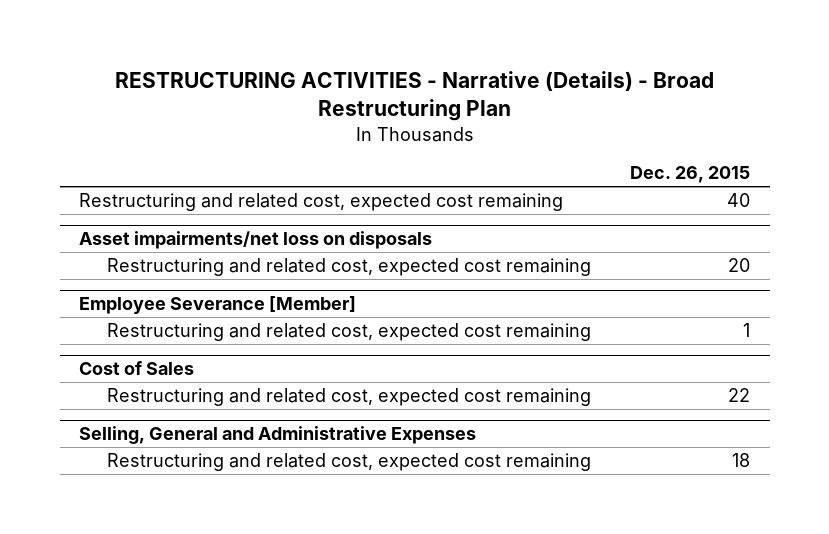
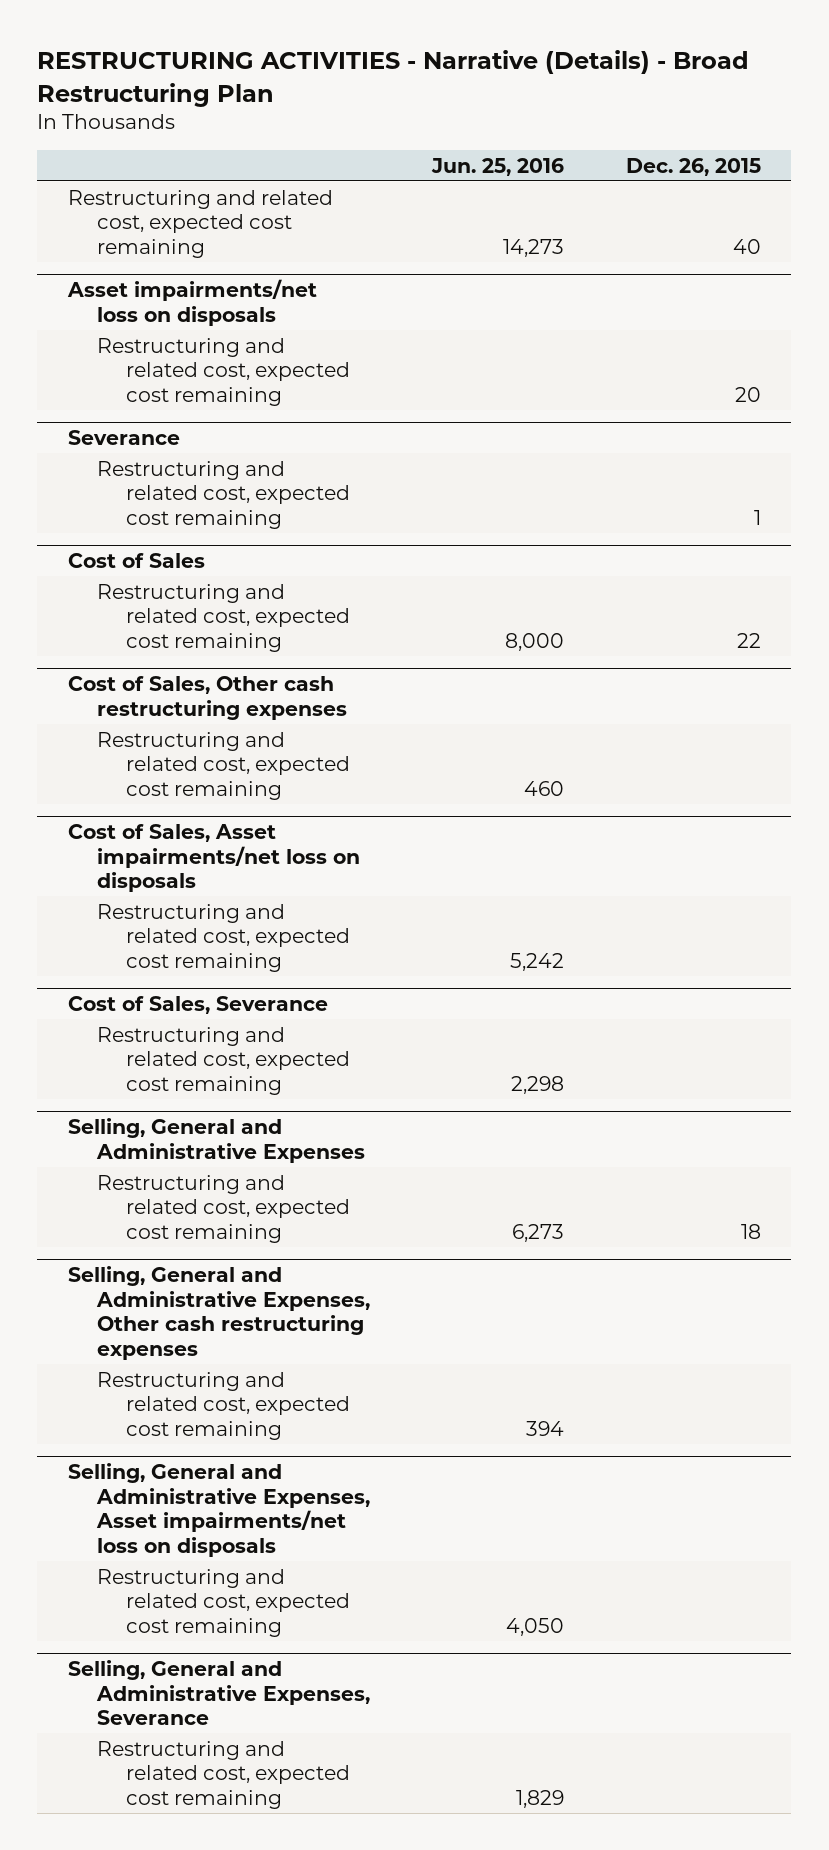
none -> [430,157,564,176] Jun. 25, 2016
[79,296,357,315] Employee Severance [Member] -> [68,429,181,445] Severance
none -> [68,675,348,720] Cost of Sales, Other cash restructuring expenses
none -> [97,731,351,800] Restructuring and related cost, expected cost remaining
none -> [68,823,361,893] Cost of Sales, Asset impairments/net loss on disposals
none -> [97,903,351,972] Restructuring and related cost, expected cost remaining
none -> [68,995,329,1014] Cost of Sales, Severance
none -> [97,1026,351,1095] Restructuring and related cost, expected cost remaining
none -> [68,1265,371,1360] Selling, General and Administrative Expenses, Other cash restructuring expenses
none -> [97,1371,351,1440] Restructuring and related cost, expected cost remaining
none -> [68,1462,371,1557] Selling, General and Administrative Expenses, Asset impairments/net loss on disposals
none -> [97,1568,351,1637] Restructuring and related cost, expected cost remaining
none -> [68,1659,371,1726] Selling, General and Administrative Expenses, Severance
none -> [97,1740,351,1809] Restructuring and related cost, expected cost remaining

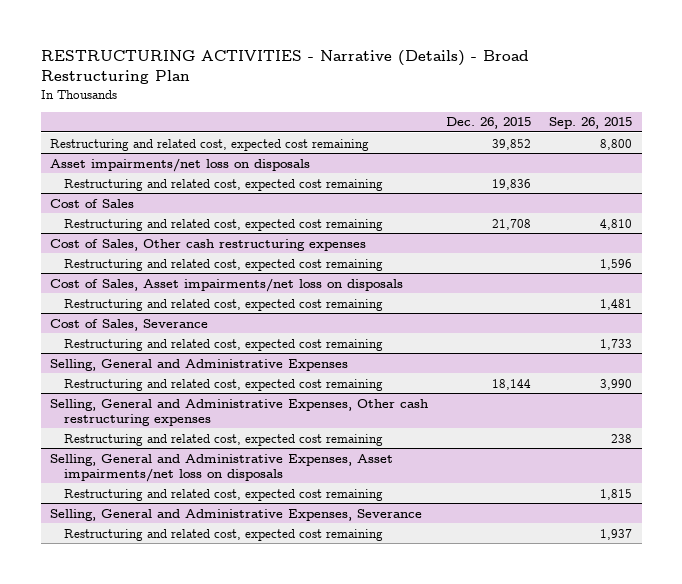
[430,157,564,176] Jun. 25, 2016 -> none
none -> [549,117,633,130] Sep. 26, 2015
[732,238,761,254] 40 -> [492,138,532,150] 39,852
[68,429,181,445] Severance -> none
[97,460,351,529] Restructuring and related cost, expected cost remaining -> none
[734,386,761,402] 20 -> [492,178,532,190] 19,836
[736,632,761,648] 22 -> [492,218,532,230] 21,708
[740,1223,761,1239] 18 -> [492,378,532,390] 18,144

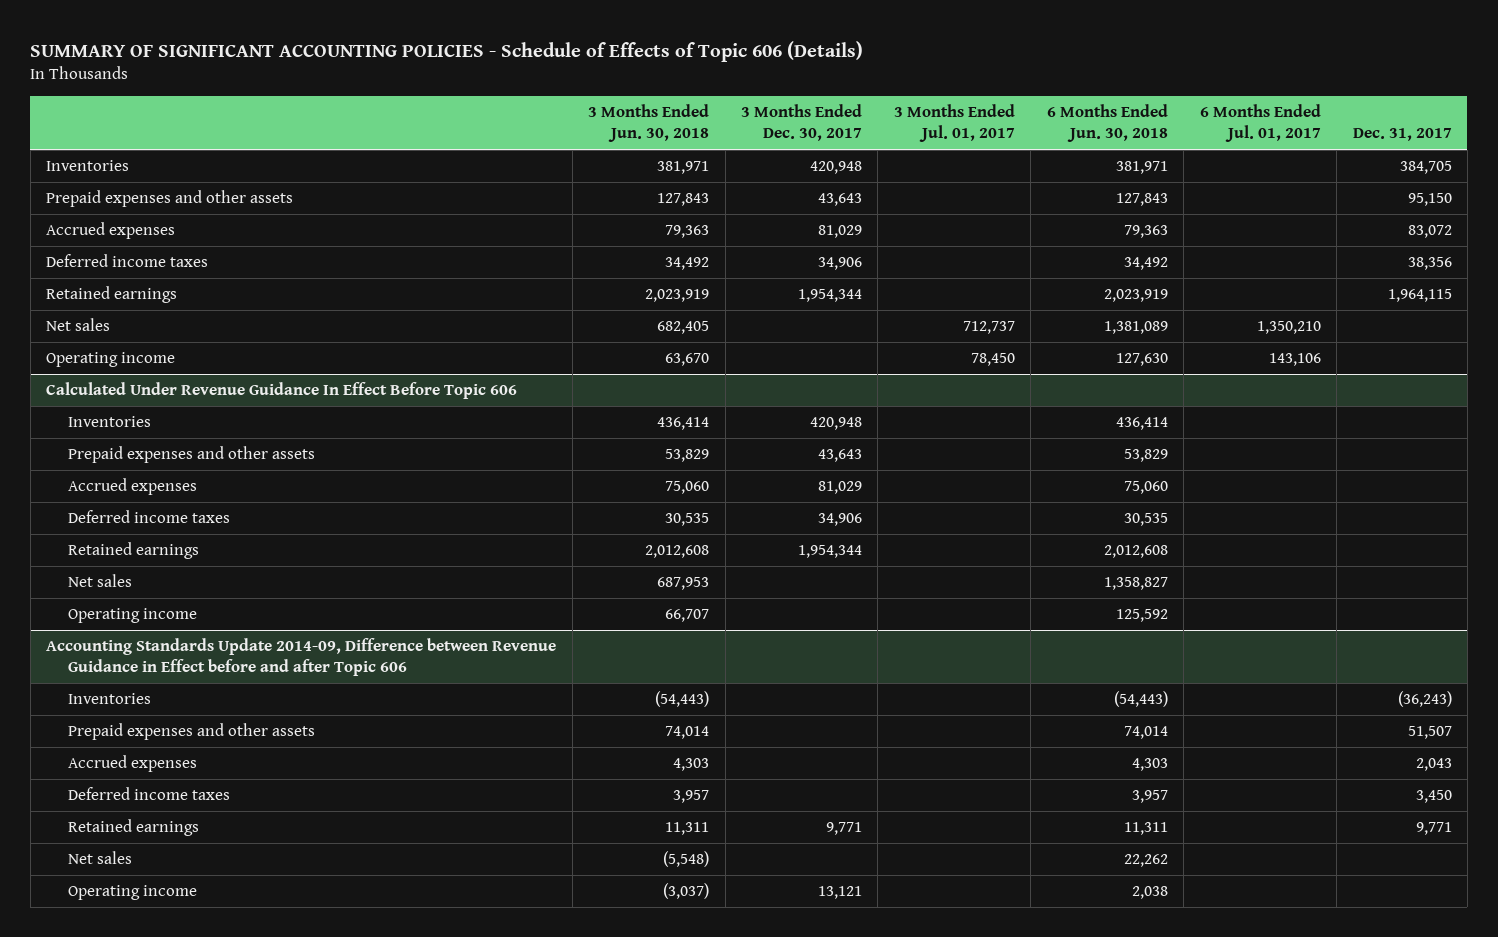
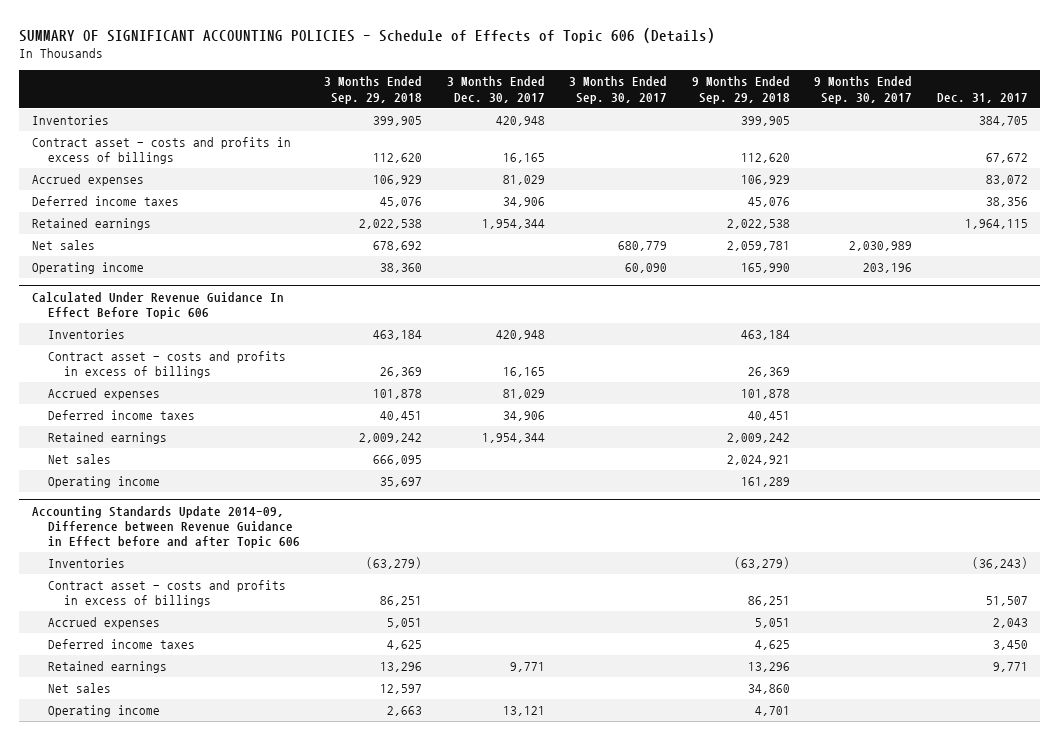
[588,104,710,143] 3 Months Ended Jun. 30, 2018 -> none
[893,104,1015,143] 3 Months Ended Jul. 01, 2017 -> none
[1046,104,1168,143] 6 Months Ended Jun. 30, 2018 -> none
[1199,104,1321,143] 6 Months Ended Jul. 01, 2017 -> none
none -> [324,76,423,104] 3 Months Ended Sep. 29, 2018
none -> [569,76,668,104] 3 Months Ended Sep. 30, 2017
none -> [691,76,790,104] 9 Months Ended Sep. 29, 2018
none -> [814,76,913,104] 9 Months Ended Sep. 30, 2017
[46,190,294,208] Prepaid expenses and other assets -> none
none -> [31,137,291,165] Contract asset - costs and profits in excess of billings
[68,446,316,464] Prepaid expenses and other assets -> none
none -> [47,351,286,379] Contract asset - costs and profits in excess of billings
[68,723,316,741] Prepaid expenses and other assets -> [47,580,286,608] Contract asset - costs and profits in excess of billings

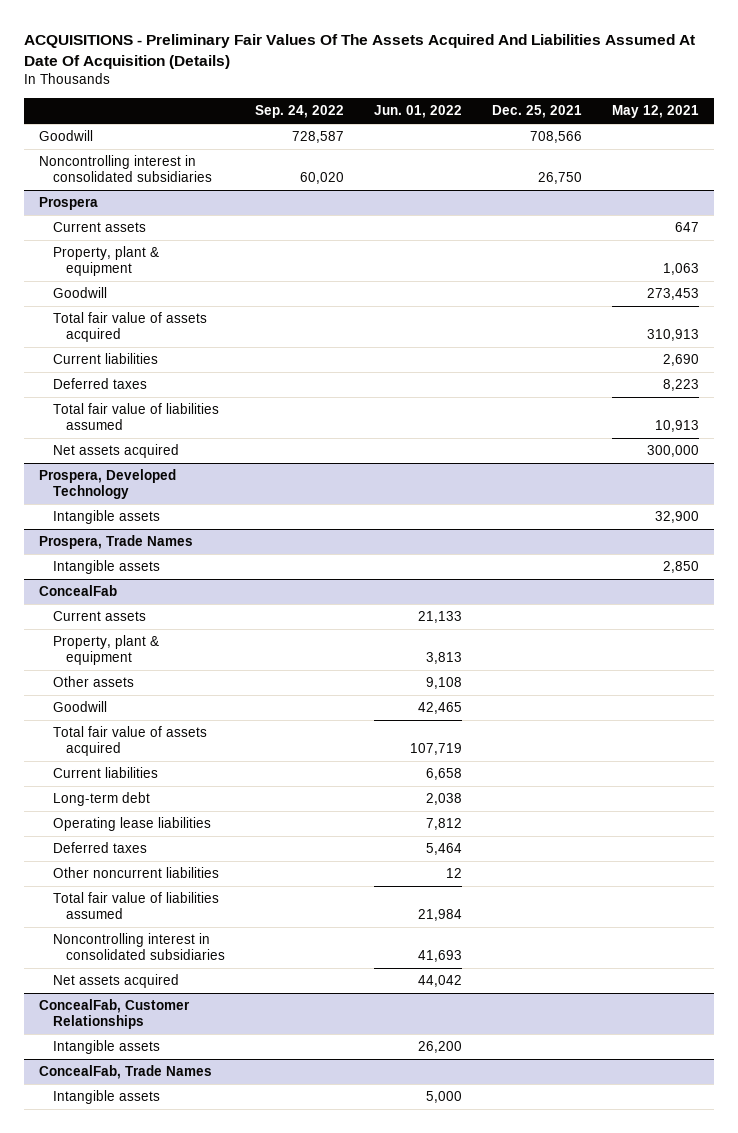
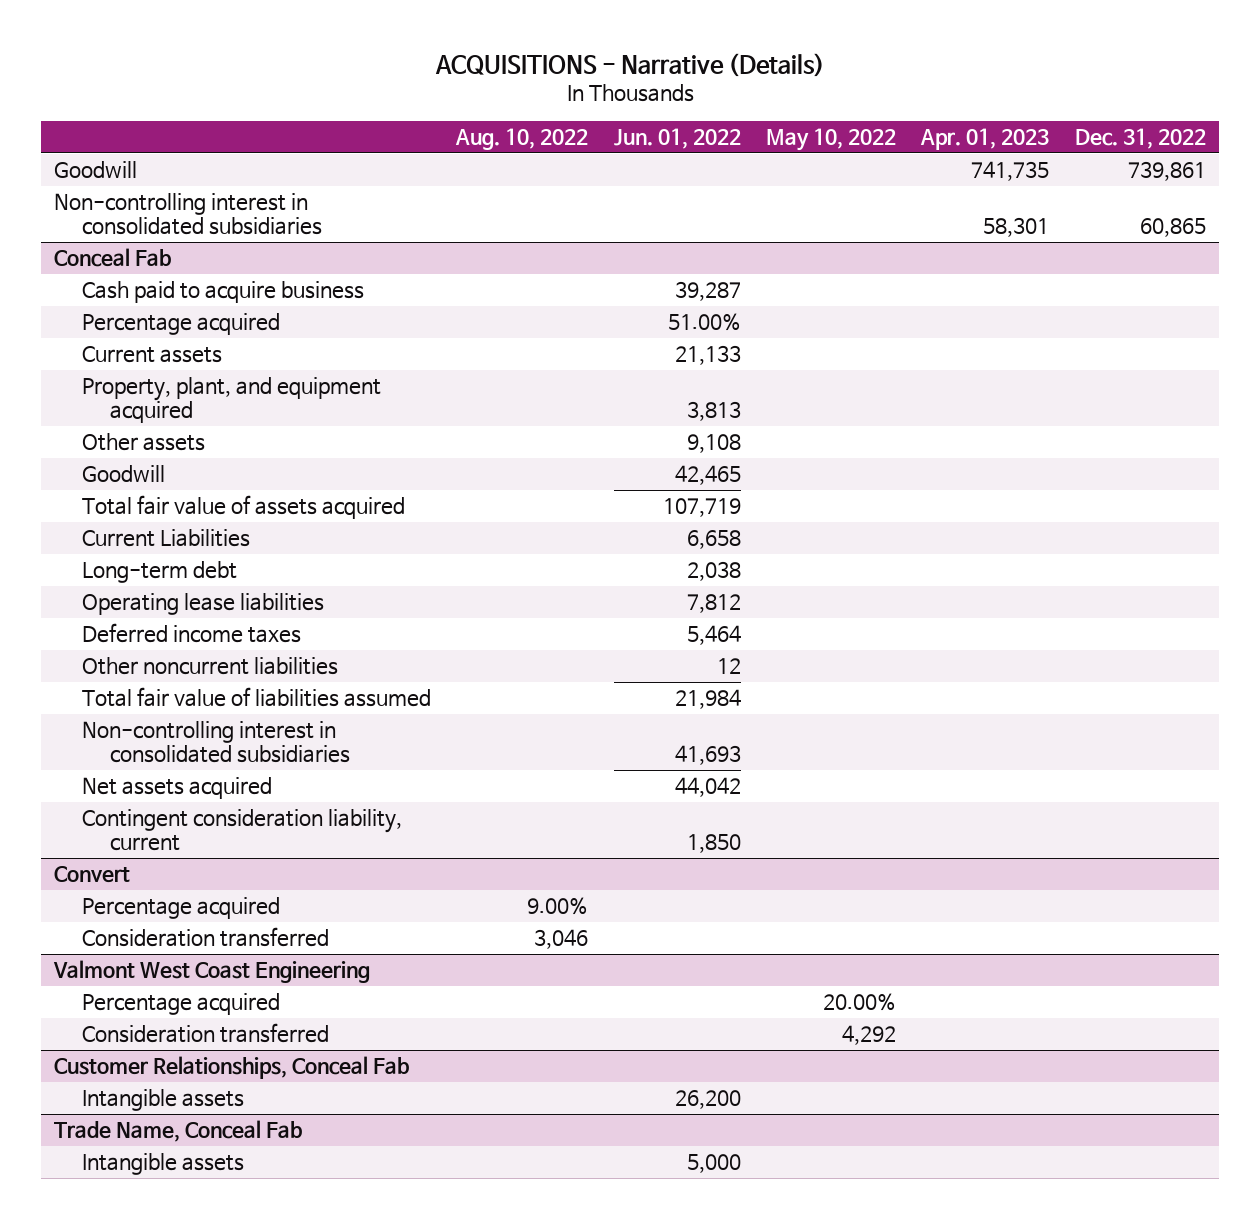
[24,34,696,70] ACQUISITIONS - Preliminary Fair Values Of The Assets Acquired And Liabilities Assumed At Date Of Acquisition (Details) -> [434,52,825,77] ACQUISITIONS - Narrative (Details)
[255,105,345,119] Sep. 24, 2022 -> none
[491,105,582,119] Dec. 25, 2021 -> none
[611,105,699,119] May 12, 2021 -> none
none -> [455,128,589,151] Aug. 10, 2022
none -> [766,128,897,152] May 10, 2022
none -> [920,128,1050,151] Apr. 01, 2023
none -> [1074,128,1206,150] Dec. 31, 2022
[39,197,99,211] Prospera -> none
[52,222,146,233] Current assets -> none
[52,246,159,277] Property, plant & equipment -> none
[52,287,107,299] Goodwill -> none
[52,312,207,343] Total fair value of assets acquired -> none
[52,353,158,365] Current liabilities -> none
[52,378,147,390] Deferred taxes -> none
[52,403,219,431] Total fair value of liabilities assumed -> none
[52,444,179,459] Net assets acquired -> none
[39,469,177,500] Prospera, Developed Technology -> none
[52,510,160,525] Intangible assets -> none
[39,535,194,550] Prospera, Trade Names -> none
[52,560,160,575] Intangible assets -> none
[39,155,212,183] Noncontrolling interest in consolidated subsidiaries -> [53,193,322,236] Non-controlling interest in consolidated subsidiaries
[39,585,118,597] ConcealFab -> [53,248,171,268] Conceal Fab
none -> [81,281,364,304] Cash paid to acquire business
none -> [81,313,280,336] Percentage acquired
[52,635,159,666] Property, plant & equipment -> [81,377,381,424] Property, plant, and equipment acquired
[52,767,158,779] Current liabilities -> [81,529,250,548] Current Liabilities
[52,842,147,854] Deferred taxes -> [81,623,301,644] Deferred income taxes
[52,933,226,961] Noncontrolling interest in consolidated subsidiaries -> [81,721,350,764] Non-controlling interest in consolidated subsidiaries
none -> [81,809,402,852] Contingent consideration liability, current
none -> [53,866,130,884] Convert
none -> [81,897,280,920] Percentage acquired
none -> [81,927,329,948] Consideration transferred
none -> [52,960,370,984] Valmont West Coast Engineering
none -> [81,993,280,1016] Percentage acquired
none -> [81,1023,329,1044] Consideration transferred
[39,999,191,1030] ConcealFab, Customer Relationships -> [53,1056,409,1080] Customer Relationships, Conceal Fab
[39,1065,213,1080] ConcealFab, Trade Names -> [53,1120,302,1143] Trade Name, Conceal Fab

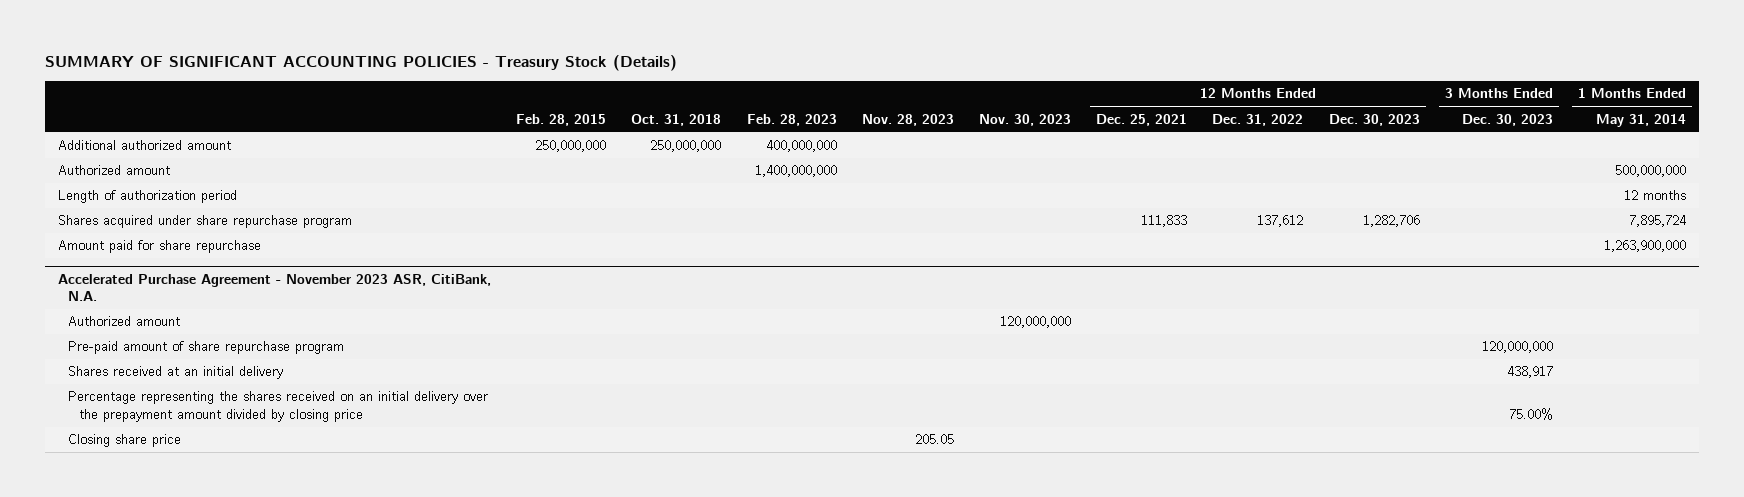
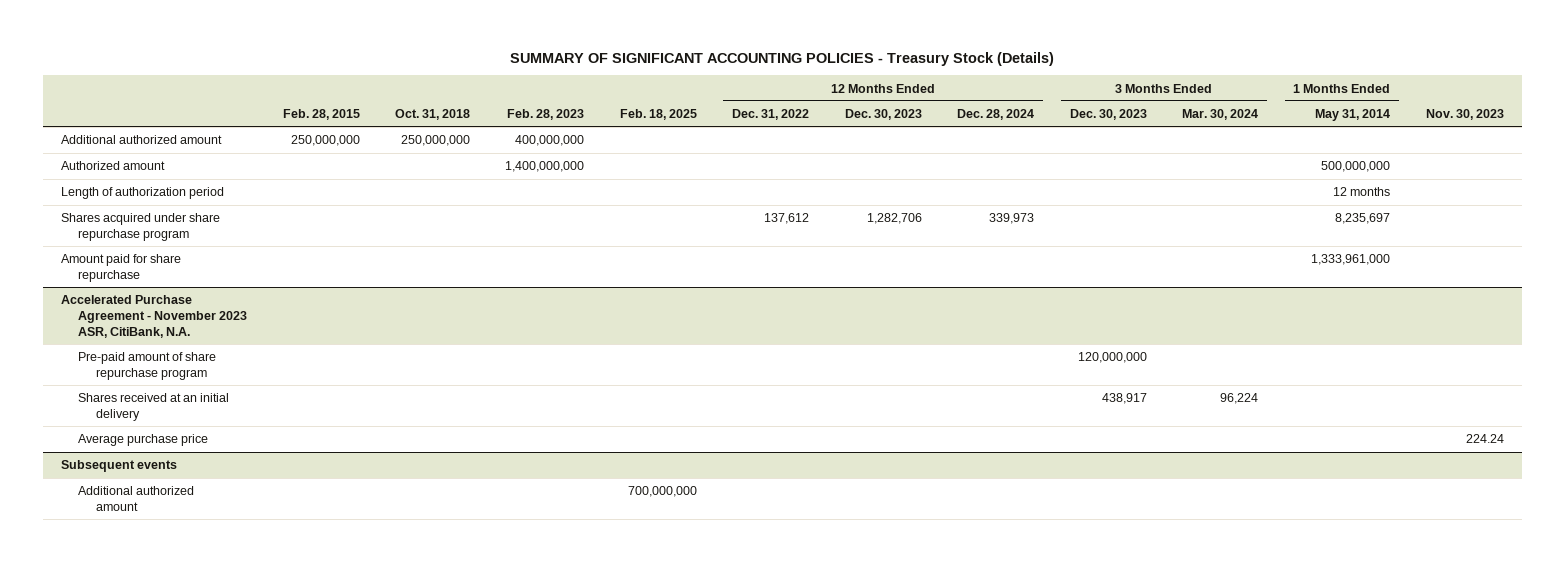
[861,113,954,126] Nov. 28, 2023 -> none
[1096,113,1188,126] Dec. 25, 2021 -> none
none -> [619,109,697,121] Feb. 18, 2025
none -> [957,109,1035,121] Dec. 28, 2024
none -> [1181,109,1258,121] Mar. 30, 2024
[1629,215,1687,228] 7,895,724 -> [1335,213,1391,225] 8,235,697
[1604,240,1687,253] 1,263,900,000 -> [1311,254,1391,266] 1,333,961,000
[68,316,181,327] Authorized amount -> none
[68,391,489,422] Percentage representing the shares received on an initial delivery over the prepayment amount divided by closing price -> none
[68,434,182,448] Closing share price -> none
none -> [78,434,209,447] Average purchase price
none -> [60,460,177,473] Subsequent events
none -> [78,486,195,512] Additional authorized amount

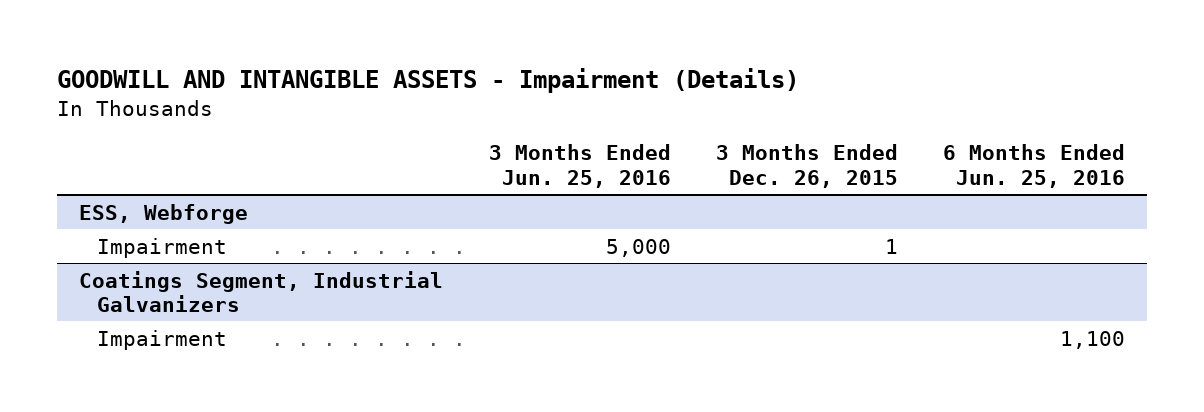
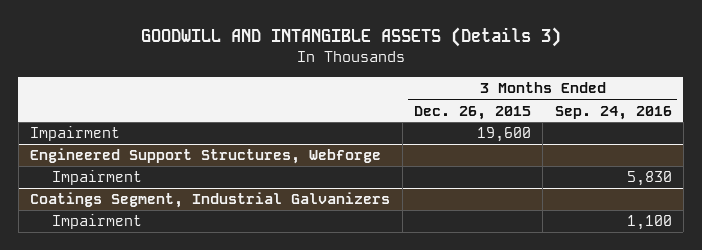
[56,68,799,94] GOODWILL AND INTANGIBLE ASSETS - Impairment (Details) -> [140,26,561,47] GOODWILL AND INTANGIBLE ASSETS (Details 3)
[488,144,671,188] 3 Months Ended Jun. 25, 2016 -> none
[942,144,1125,188] 6 Months Ended Jun. 25, 2016 -> none
none -> [554,105,672,120] Sep. 24, 2016
[79,203,249,224] ESS, Webforge -> none
[97,237,228,258] Impairment -> none
none -> [30,126,121,142] Impairment
none -> [30,148,382,165] Engineered Support Structures, Webforge
none -> [52,170,143,186] Impairment

